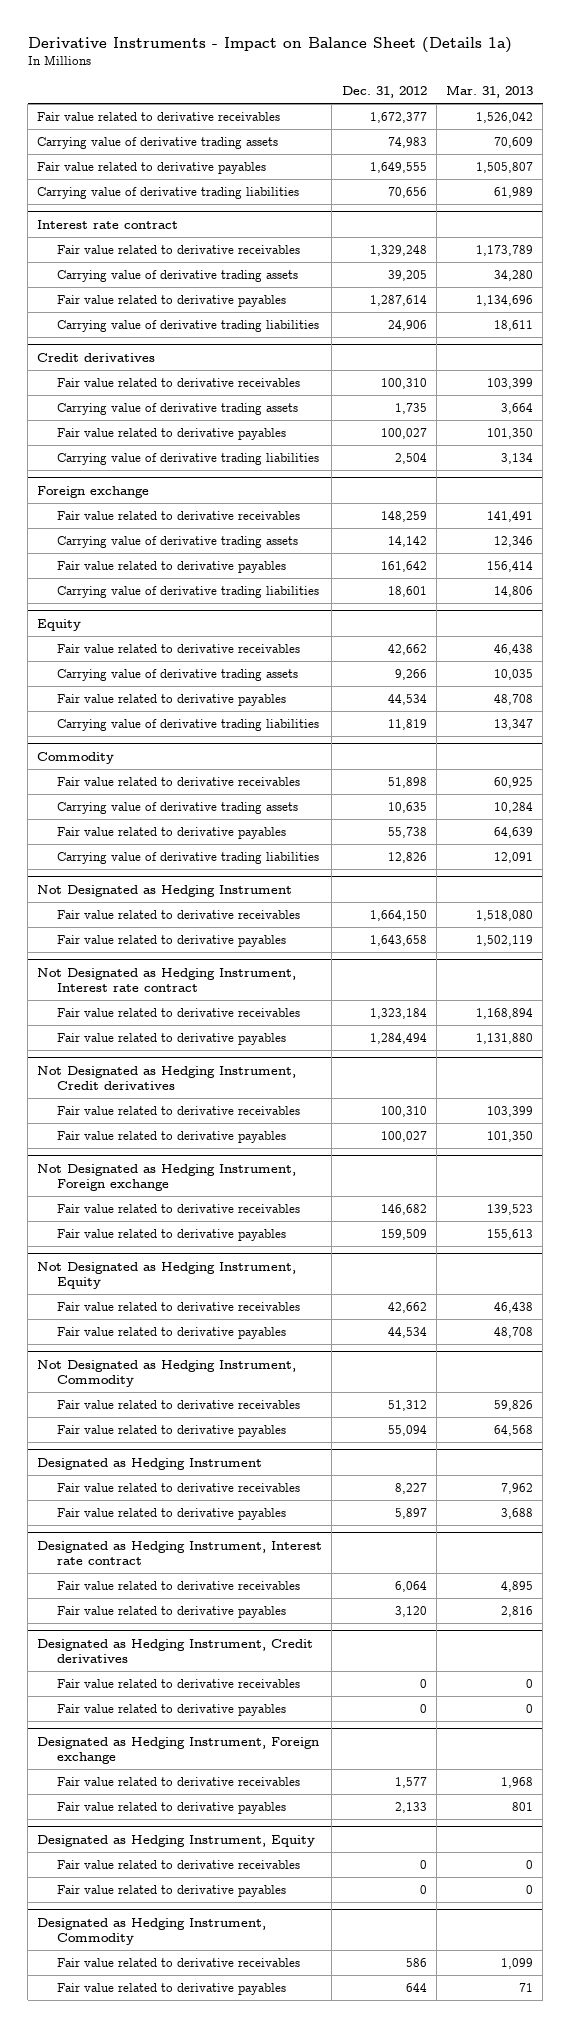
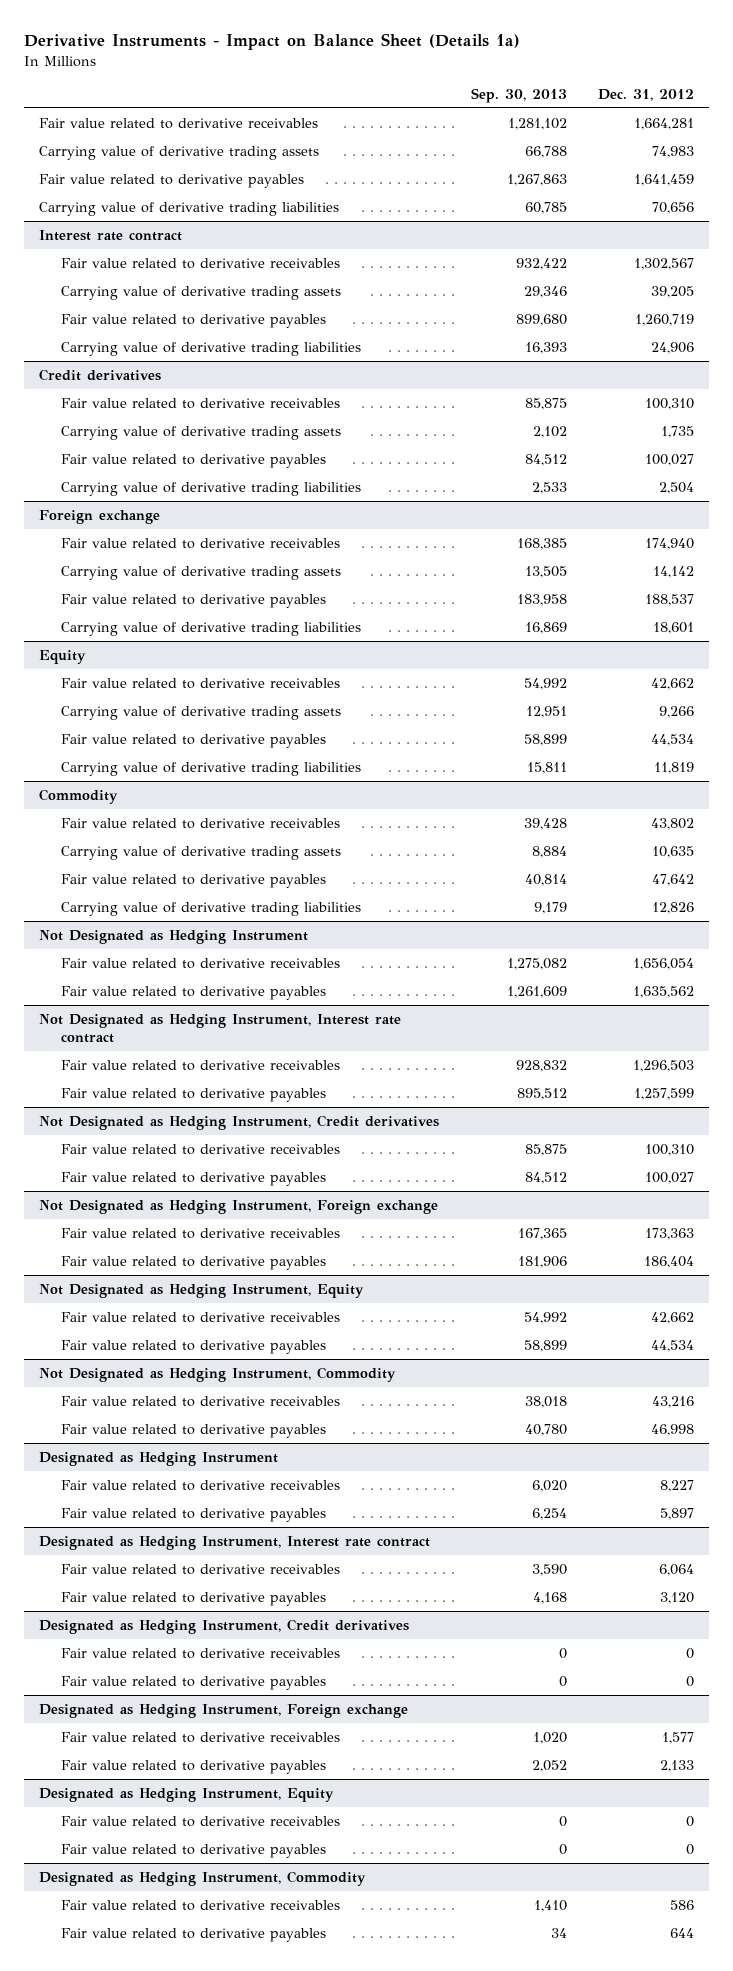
[446,85,534,99] Mar. 31, 2013 -> none
none -> [470,87,567,103] Sep. 30, 2013
[369,111,427,123] 1,672,377 -> [633,117,694,130] 1,664,281
[369,161,427,173] 1,649,555 -> [633,173,694,186] 1,641,459
[369,244,427,256] 1,329,248 -> [633,257,694,270] 1,302,567
[369,294,427,306] 1,287,614 -> [634,313,694,326] 1,260,719
[380,510,427,522] 148,259 -> [644,537,694,550] 174,940
[380,560,427,572] 161,642 -> [644,593,694,606] 188,537
[387,776,427,788] 51,898 -> [650,817,694,830] 43,802
[387,826,427,838] 55,738 -> [651,873,694,886] 47,642
[369,909,427,921] 1,664,150 -> [632,957,694,970] 1,656,054
[369,934,427,946] 1,643,658 -> [632,985,694,998] 1,635,562
[369,1007,427,1019] 1,323,184 -> [632,1059,694,1072] 1,296,503
[369,1032,427,1044] 1,284,494 -> [633,1087,694,1100] 1,257,599
[380,1203,427,1215] 146,682 -> [644,1227,694,1240] 173,363
[380,1228,427,1240] 159,509 -> [643,1255,694,1268] 186,404
[387,1399,427,1411] 51,312 -> [651,1395,694,1408] 43,216
[387,1424,427,1436] 55,094 -> [650,1423,694,1436] 46,998

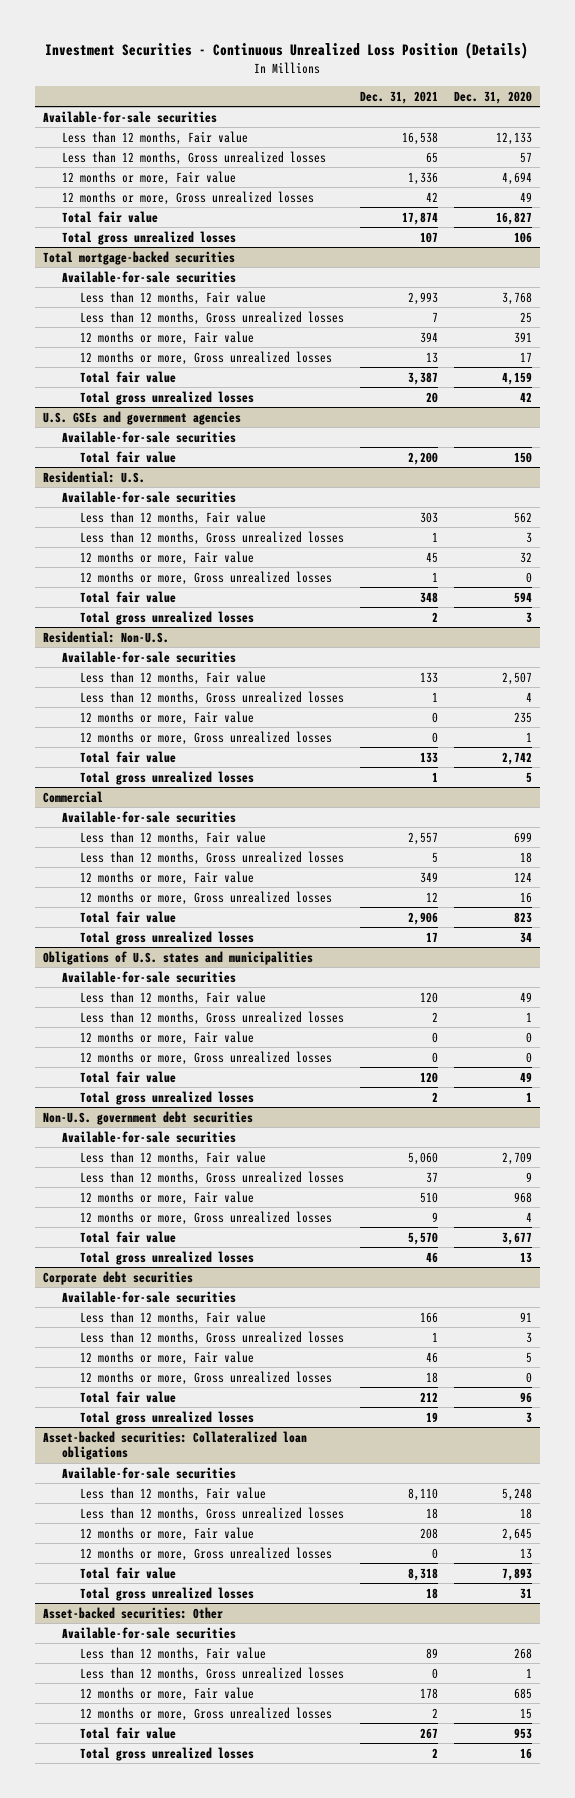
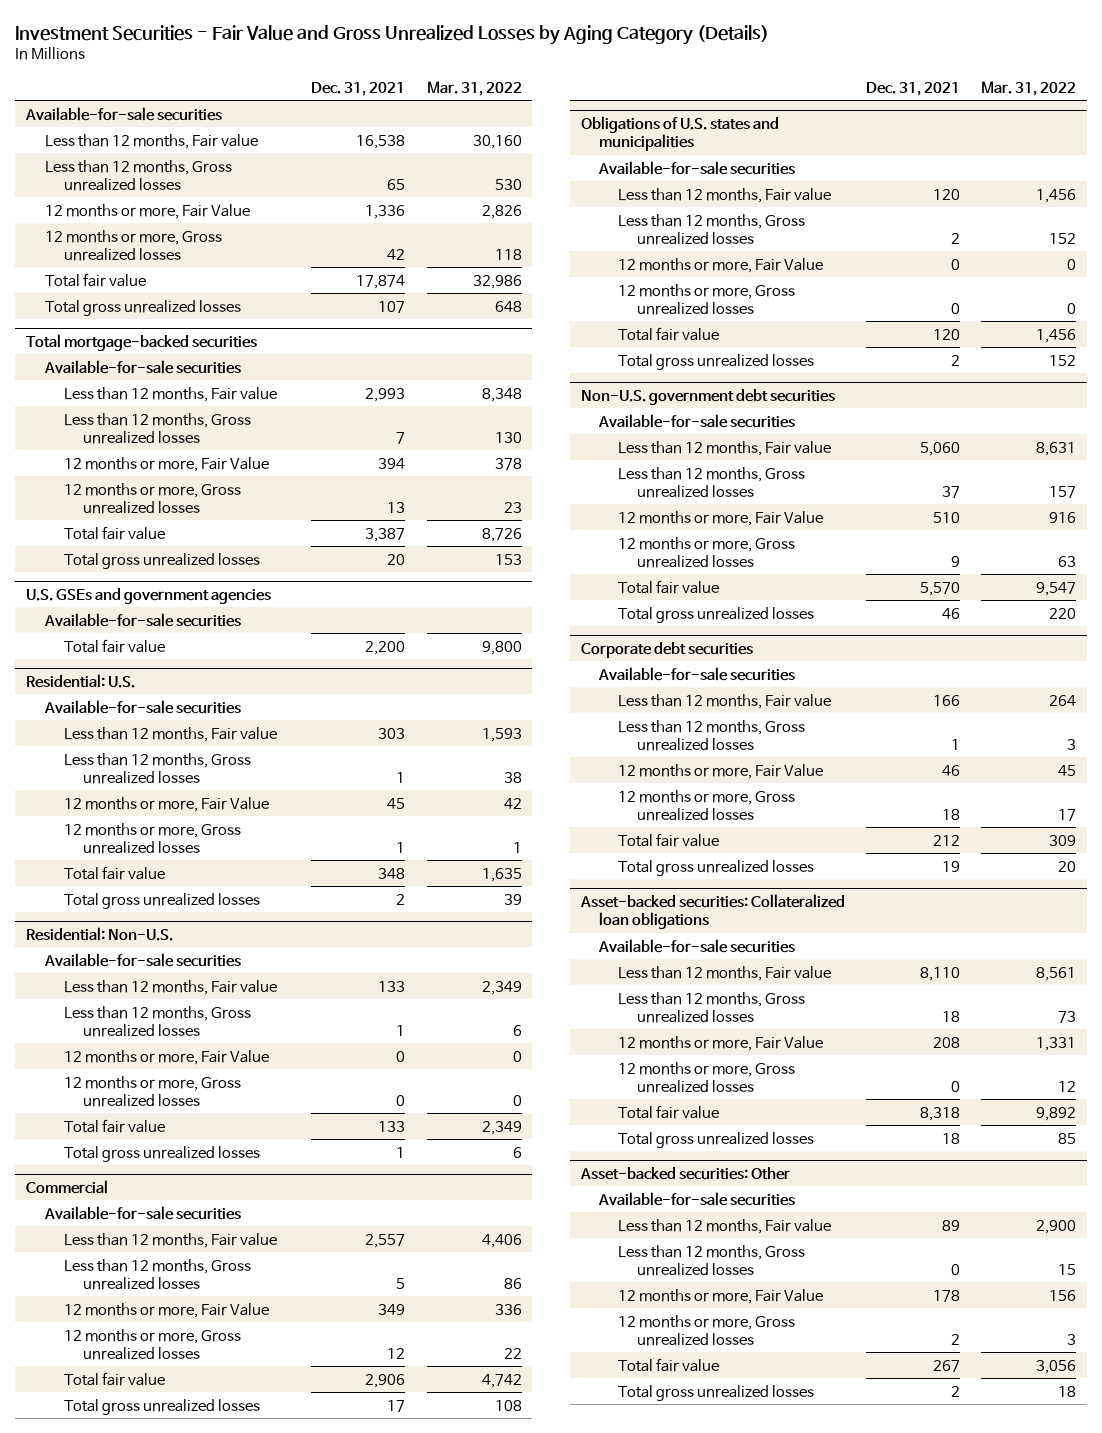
[45,42,529,60] Investment Securities - Continuous Unrealized Loss Position (Details) -> [15,24,770,45] Investment Securities - Fair Value and Gross Unrealized Losses by Aging Category (Details)
[454,90,533,104] Dec. 31, 2020 -> none
none -> [426,80,522,96] Mar. 31, 2022
[61,170,236,185] 12 months or more, Fair value -> [44,203,250,219] 12 months or more, Fair Value
[80,330,255,345] 12 months or more, Fair value -> [63,456,269,472] 12 months or more, Fair Value
[80,550,255,565] 12 months or more, Fair value -> [63,796,269,812] 12 months or more, Fair Value
[80,710,255,725] 12 months or more, Fair value -> [63,1049,269,1065] 12 months or more, Fair Value
[80,870,255,885] 12 months or more, Fair value -> [63,1302,269,1318] 12 months or more, Fair Value
[80,1030,255,1045] 12 months or more, Fair value -> [618,257,824,273] 12 months or more, Fair Value
[80,1190,255,1205] 12 months or more, Fair value -> [618,510,824,526] 12 months or more, Fair Value
[80,1350,255,1365] 12 months or more, Fair value -> [618,763,824,779] 12 months or more, Fair Value
[80,1526,255,1541] 12 months or more, Fair value -> [618,1035,824,1051] 12 months or more, Fair Value
[80,1686,255,1701] 12 months or more, Fair value -> [618,1288,824,1304] 12 months or more, Fair Value

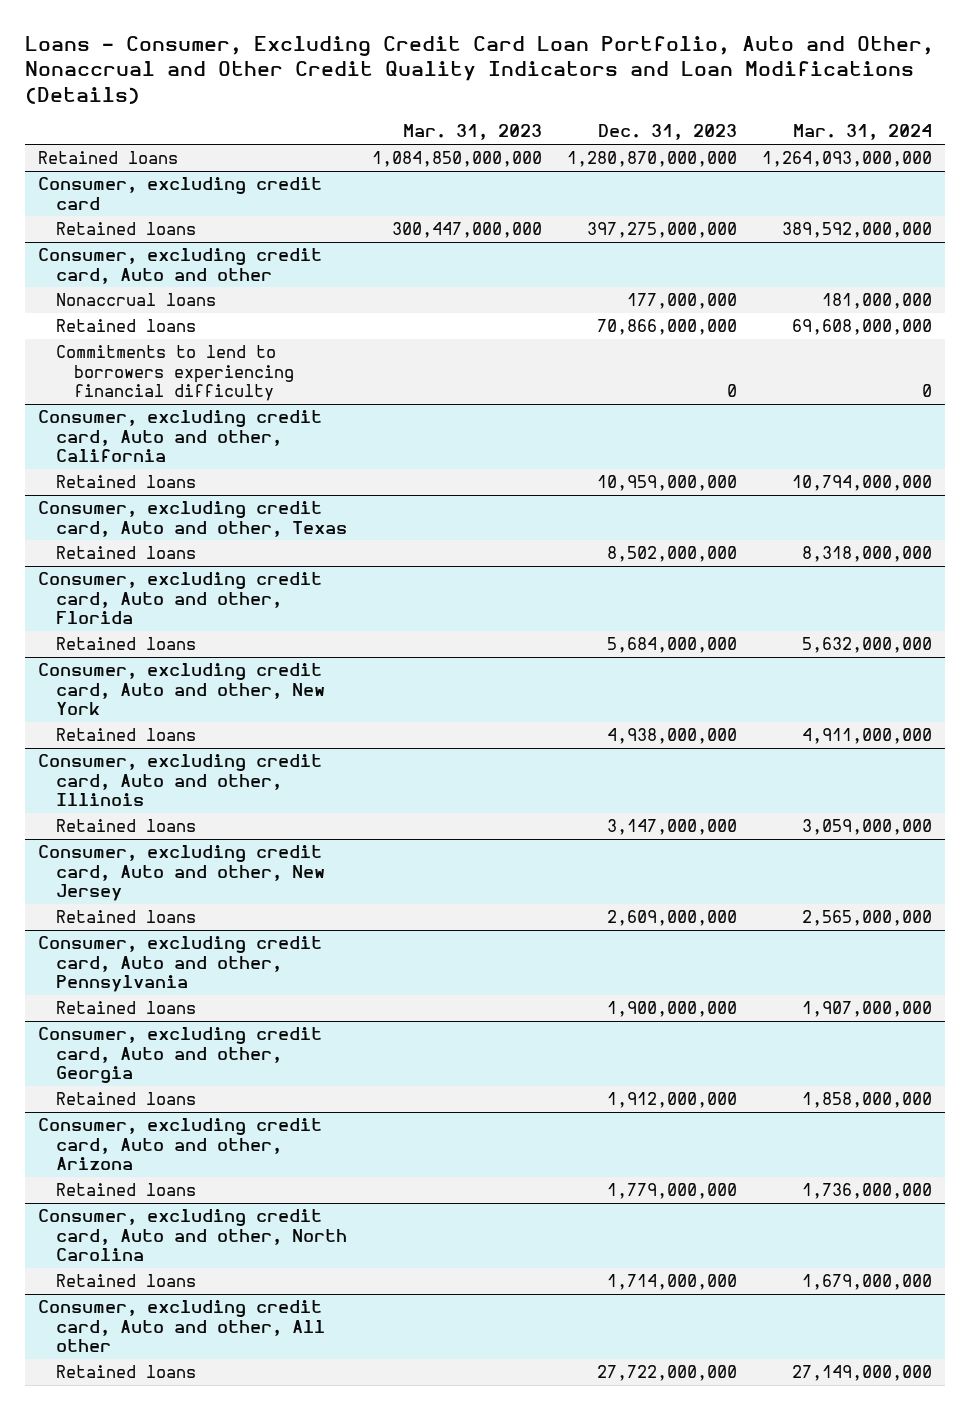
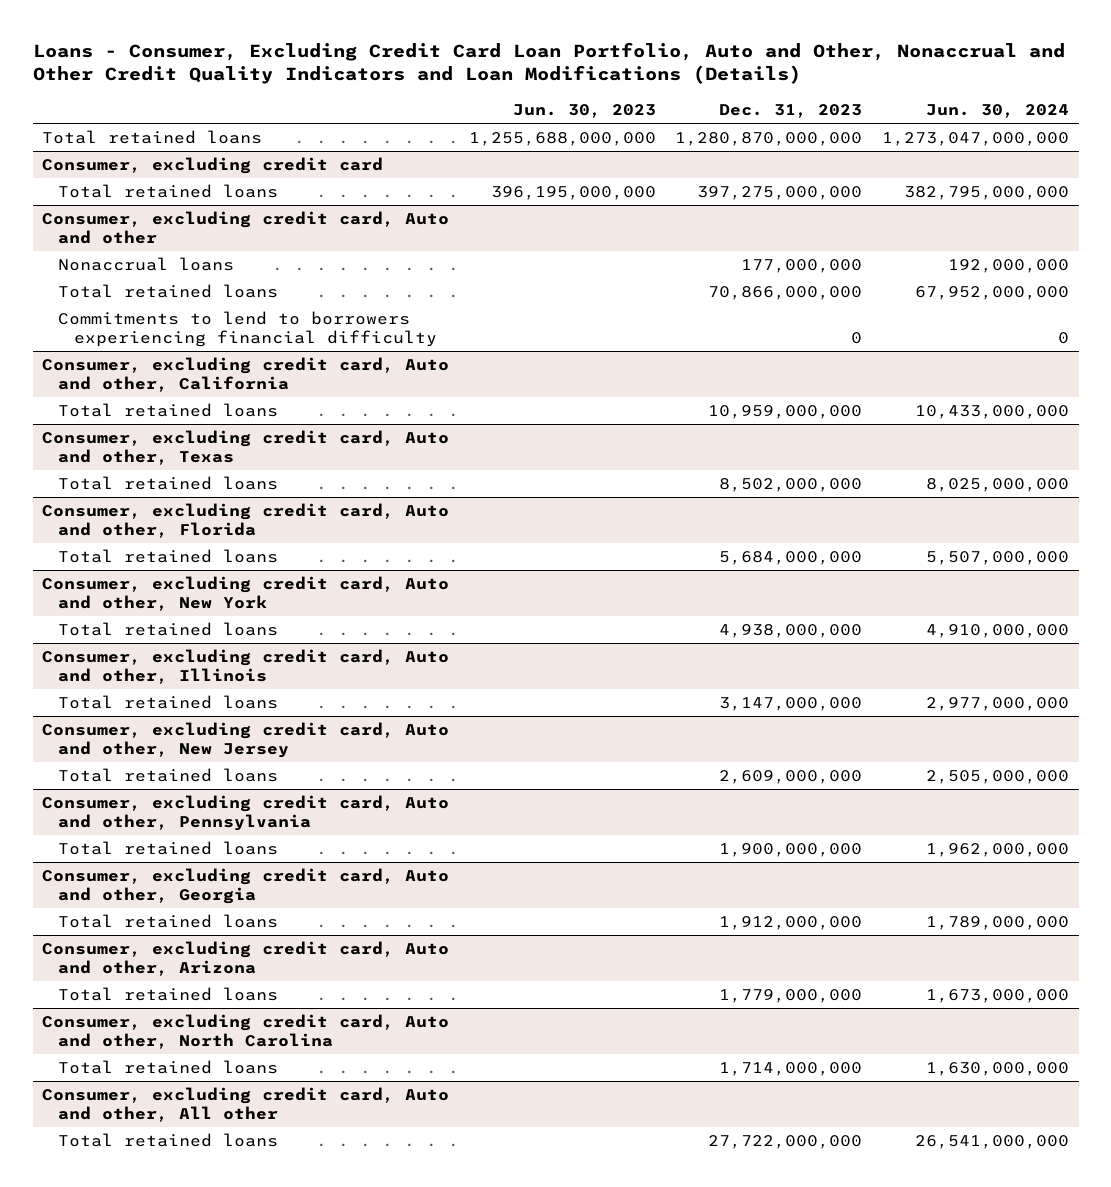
[403,124,543,141] Mar. 31, 2023 -> none
[793,124,933,141] Mar. 31, 2024 -> none
none -> [512,103,656,118] Jun. 30, 2023
none -> [925,103,1069,118] Jun. 30, 2024
[37,151,178,165] Retained loans -> [42,130,263,145] Total retained loans
[56,222,197,236] Retained loans -> [58,184,279,199] Total retained loans
[56,319,197,333] Retained loans -> [58,284,279,299] Total retained loans
[56,475,197,489] Retained loans -> [58,403,279,418] Total retained loans
[56,546,197,560] Retained loans -> [58,476,279,491] Total retained loans
[56,637,197,651] Retained loans -> [58,549,279,564] Total retained loans
[56,728,197,742] Retained loans -> [58,622,279,637] Total retained loans
[56,819,197,833] Retained loans -> [58,695,279,710] Total retained loans
[56,910,197,924] Retained loans -> [58,768,279,783] Total retained loans
[56,1001,197,1015] Retained loans -> [58,841,279,856] Total retained loans
[56,1092,197,1106] Retained loans -> [58,914,279,929] Total retained loans
[56,1183,197,1197] Retained loans -> [58,987,279,1002] Total retained loans
[56,1274,197,1288] Retained loans -> [58,1060,279,1075] Total retained loans
[56,1365,197,1379] Retained loans -> [58,1133,279,1148] Total retained loans

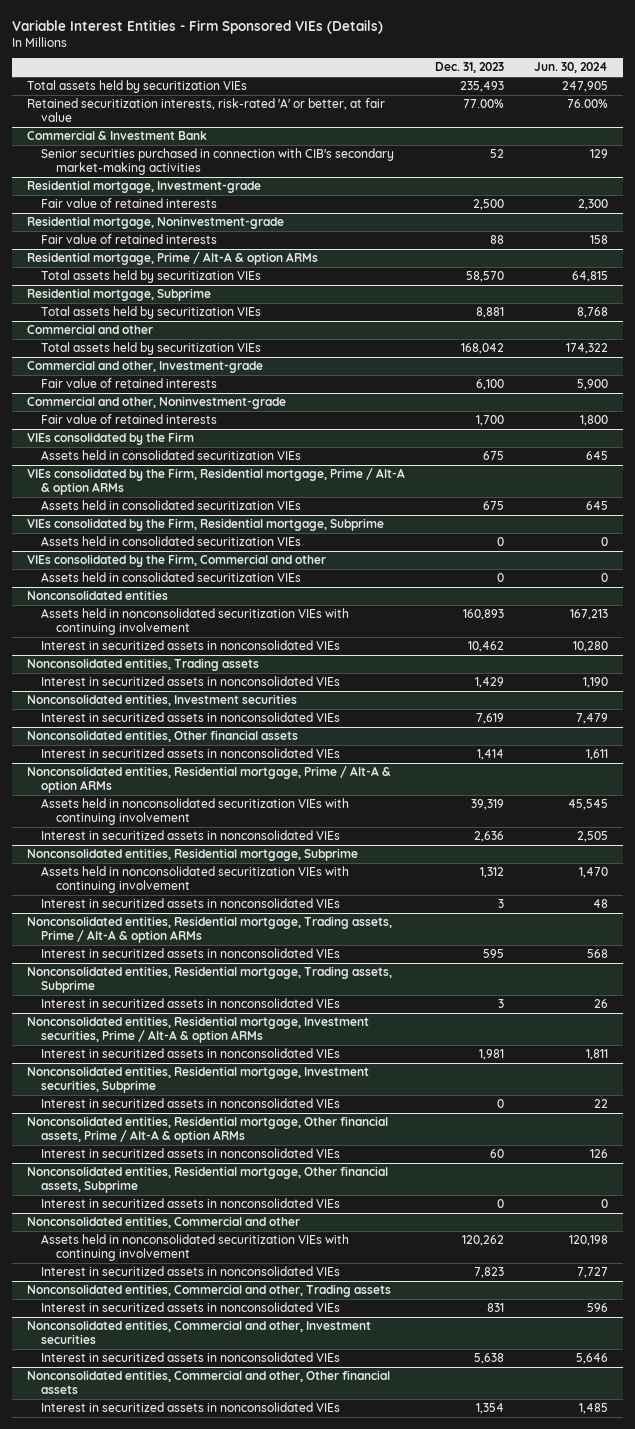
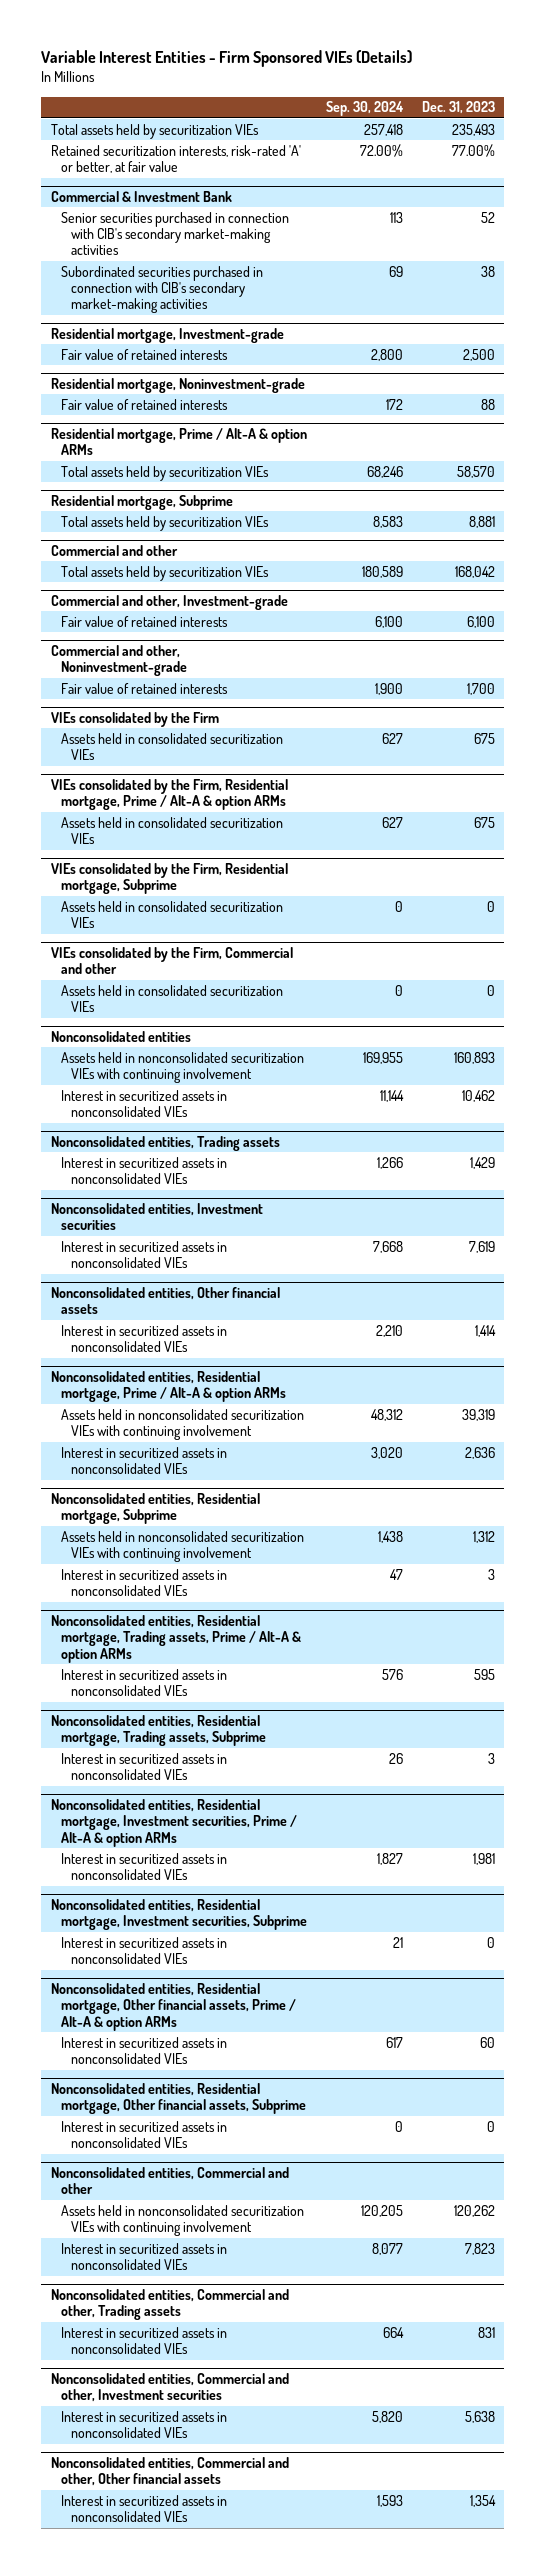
[533,62,608,74] Jun. 30, 2024 -> none
none -> [325,101,404,117] Sep. 30, 2024
none -> [60,265,263,314] Subordinated securities purchased in connection with CIB's secondary market-making activities

